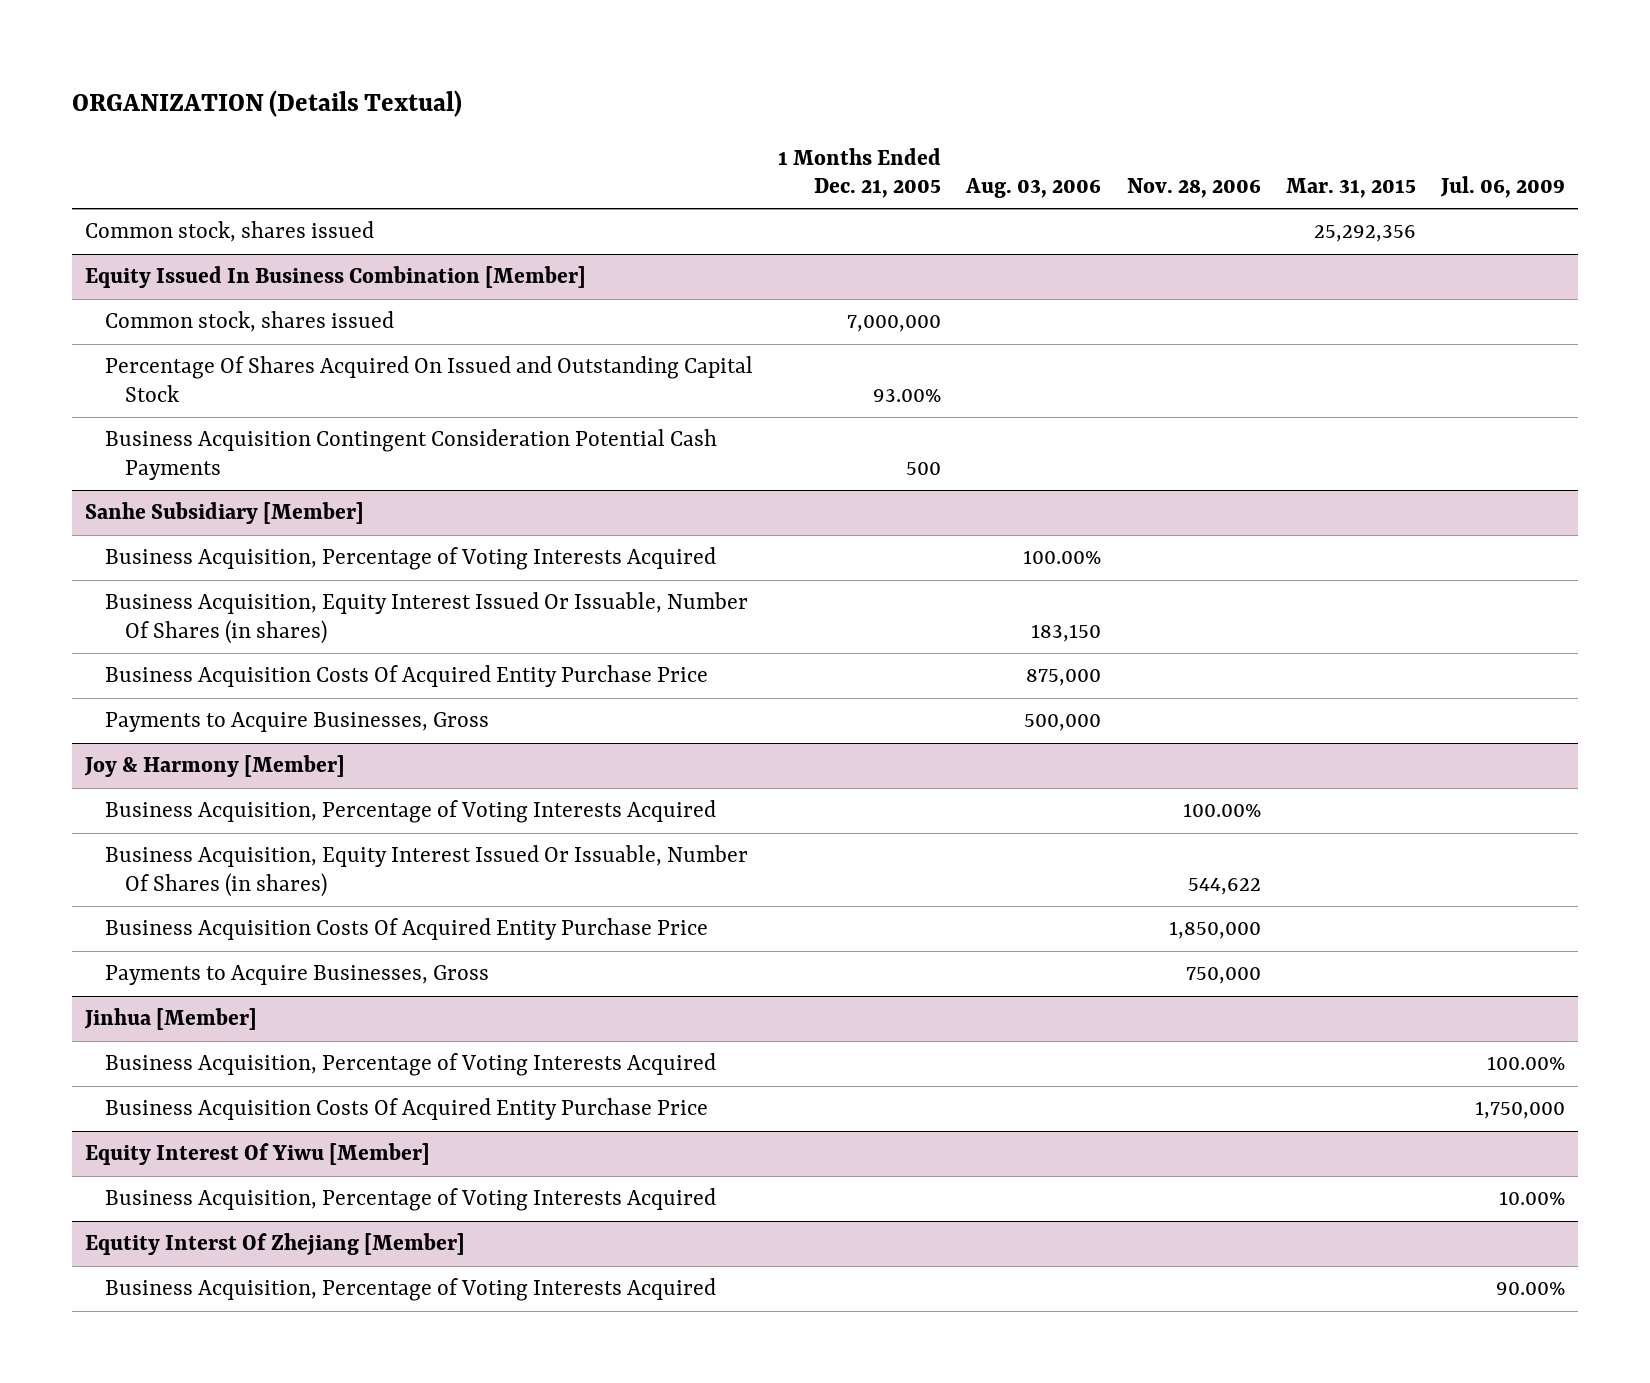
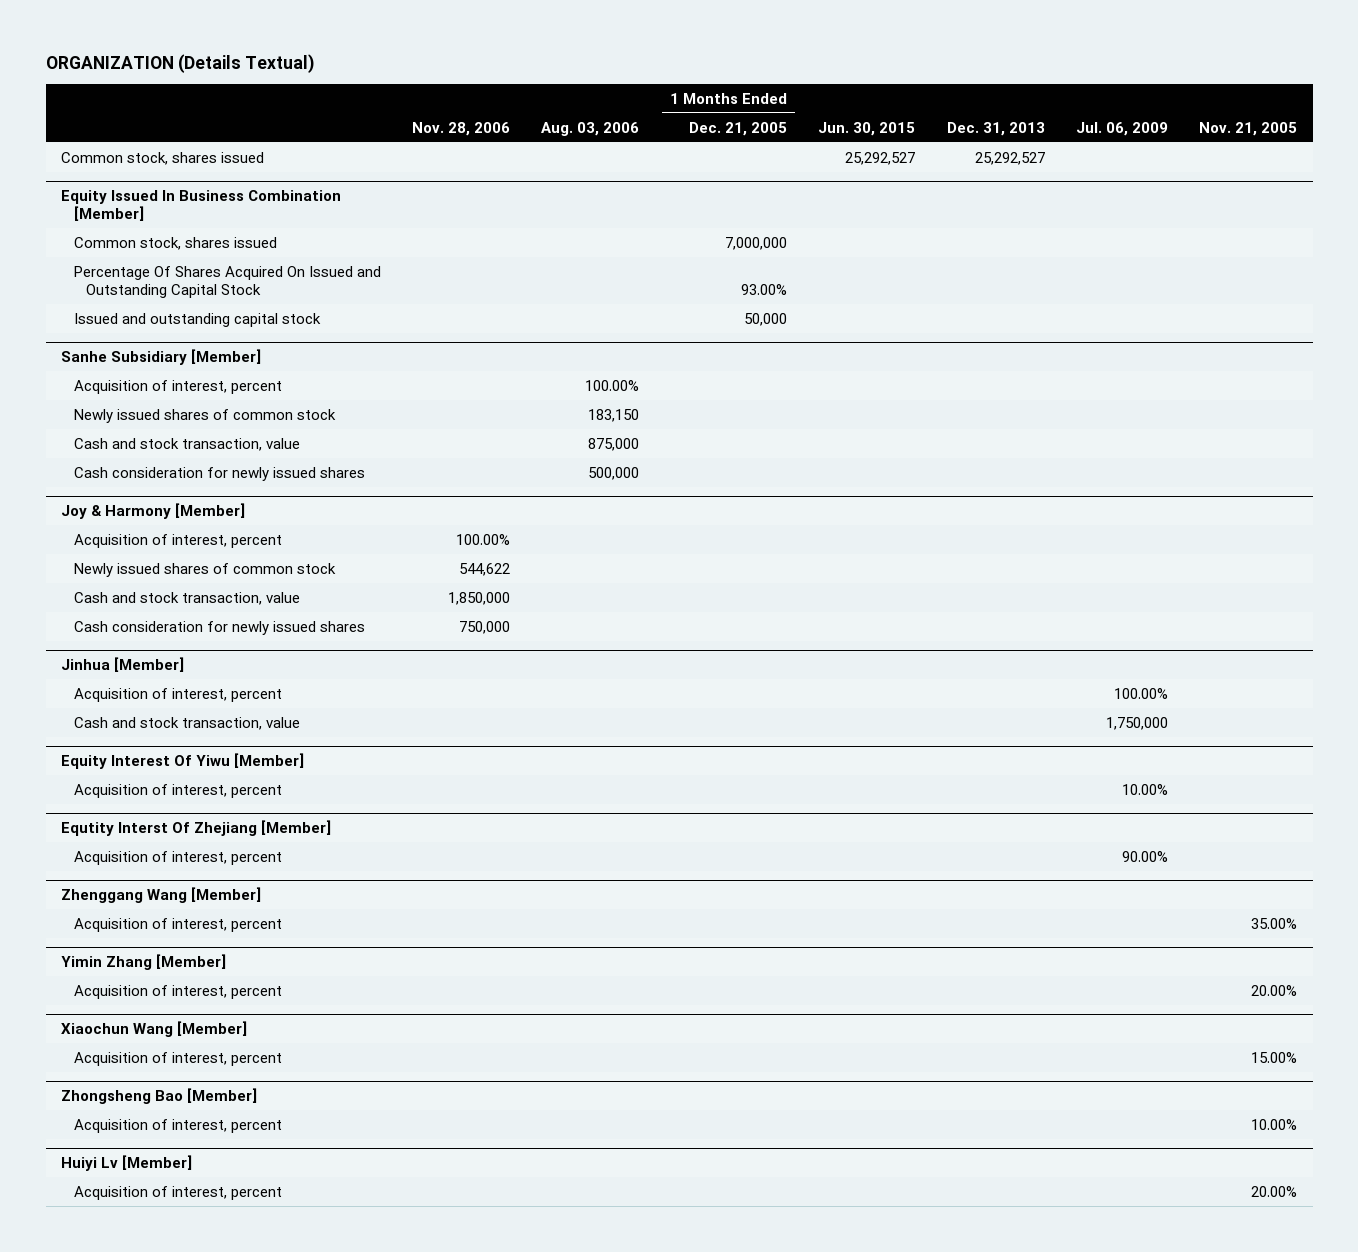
[1285,178,1416,199] Mar. 31, 2015 -> none
none -> [818,121,916,136] Jun. 30, 2015
none -> [946,121,1045,136] Dec. 31, 2013
none -> [1198,121,1297,136] Nov. 21, 2005
[104,429,717,480] Business Acquisition Contingent Consideration Potential Cash Payments -> none
none -> [73,312,321,327] Issued and outstanding capital stock
[104,547,716,571] Business Acquisition, Percentage of Voting Interests Acquired -> [73,379,282,394] Acquisition of interest, percent
[104,592,748,644] Business Acquisition, Equity Interest Issued Or Issuable, Number Of Shares (in shares) -> [73,408,336,423] Newly issued shares of common stock
[104,665,708,688] Business Acquisition Costs Of Acquired Entity Purchase Price -> [73,437,300,451] Cash and stock transaction, value
[104,712,489,733] Payments to Acquire Businesses, Gross -> [73,466,365,481] Cash consideration for newly issued shares
[104,800,716,824] Business Acquisition, Percentage of Voting Interests Acquired -> [73,533,282,548] Acquisition of interest, percent
[104,845,748,897] Business Acquisition, Equity Interest Issued Or Issuable, Number Of Shares (in shares) -> [73,562,336,577] Newly issued shares of common stock
[104,918,708,941] Business Acquisition Costs Of Acquired Entity Purchase Price -> [73,591,300,605] Cash and stock transaction, value
[104,965,489,986] Payments to Acquire Businesses, Gross -> [73,620,365,635] Cash consideration for newly issued shares
[104,1053,716,1077] Business Acquisition, Percentage of Voting Interests Acquired -> [73,687,282,702] Acquisition of interest, percent
[104,1098,708,1121] Business Acquisition Costs Of Acquired Entity Purchase Price -> [73,716,300,730] Cash and stock transaction, value
[104,1188,716,1212] Business Acquisition, Percentage of Voting Interests Acquired -> [73,783,282,798] Acquisition of interest, percent
[104,1278,716,1302] Business Acquisition, Percentage of Voting Interests Acquired -> [73,850,282,865] Acquisition of interest, percent
none -> [61,886,262,903] Zhenggang Wang [Member]
none -> [73,917,282,932] Acquisition of interest, percent
none -> [61,953,227,970] Yimin Zhang [Member]
none -> [73,984,282,999] Acquisition of interest, percent
none -> [61,1020,248,1037] Xiaochun Wang [Member]
none -> [73,1051,282,1066] Acquisition of interest, percent
none -> [61,1087,258,1104] Zhongsheng Bao [Member]
none -> [73,1118,282,1133] Acquisition of interest, percent
none -> [61,1154,193,1171] Huiyi Lv [Member]
none -> [73,1185,282,1200] Acquisition of interest, percent

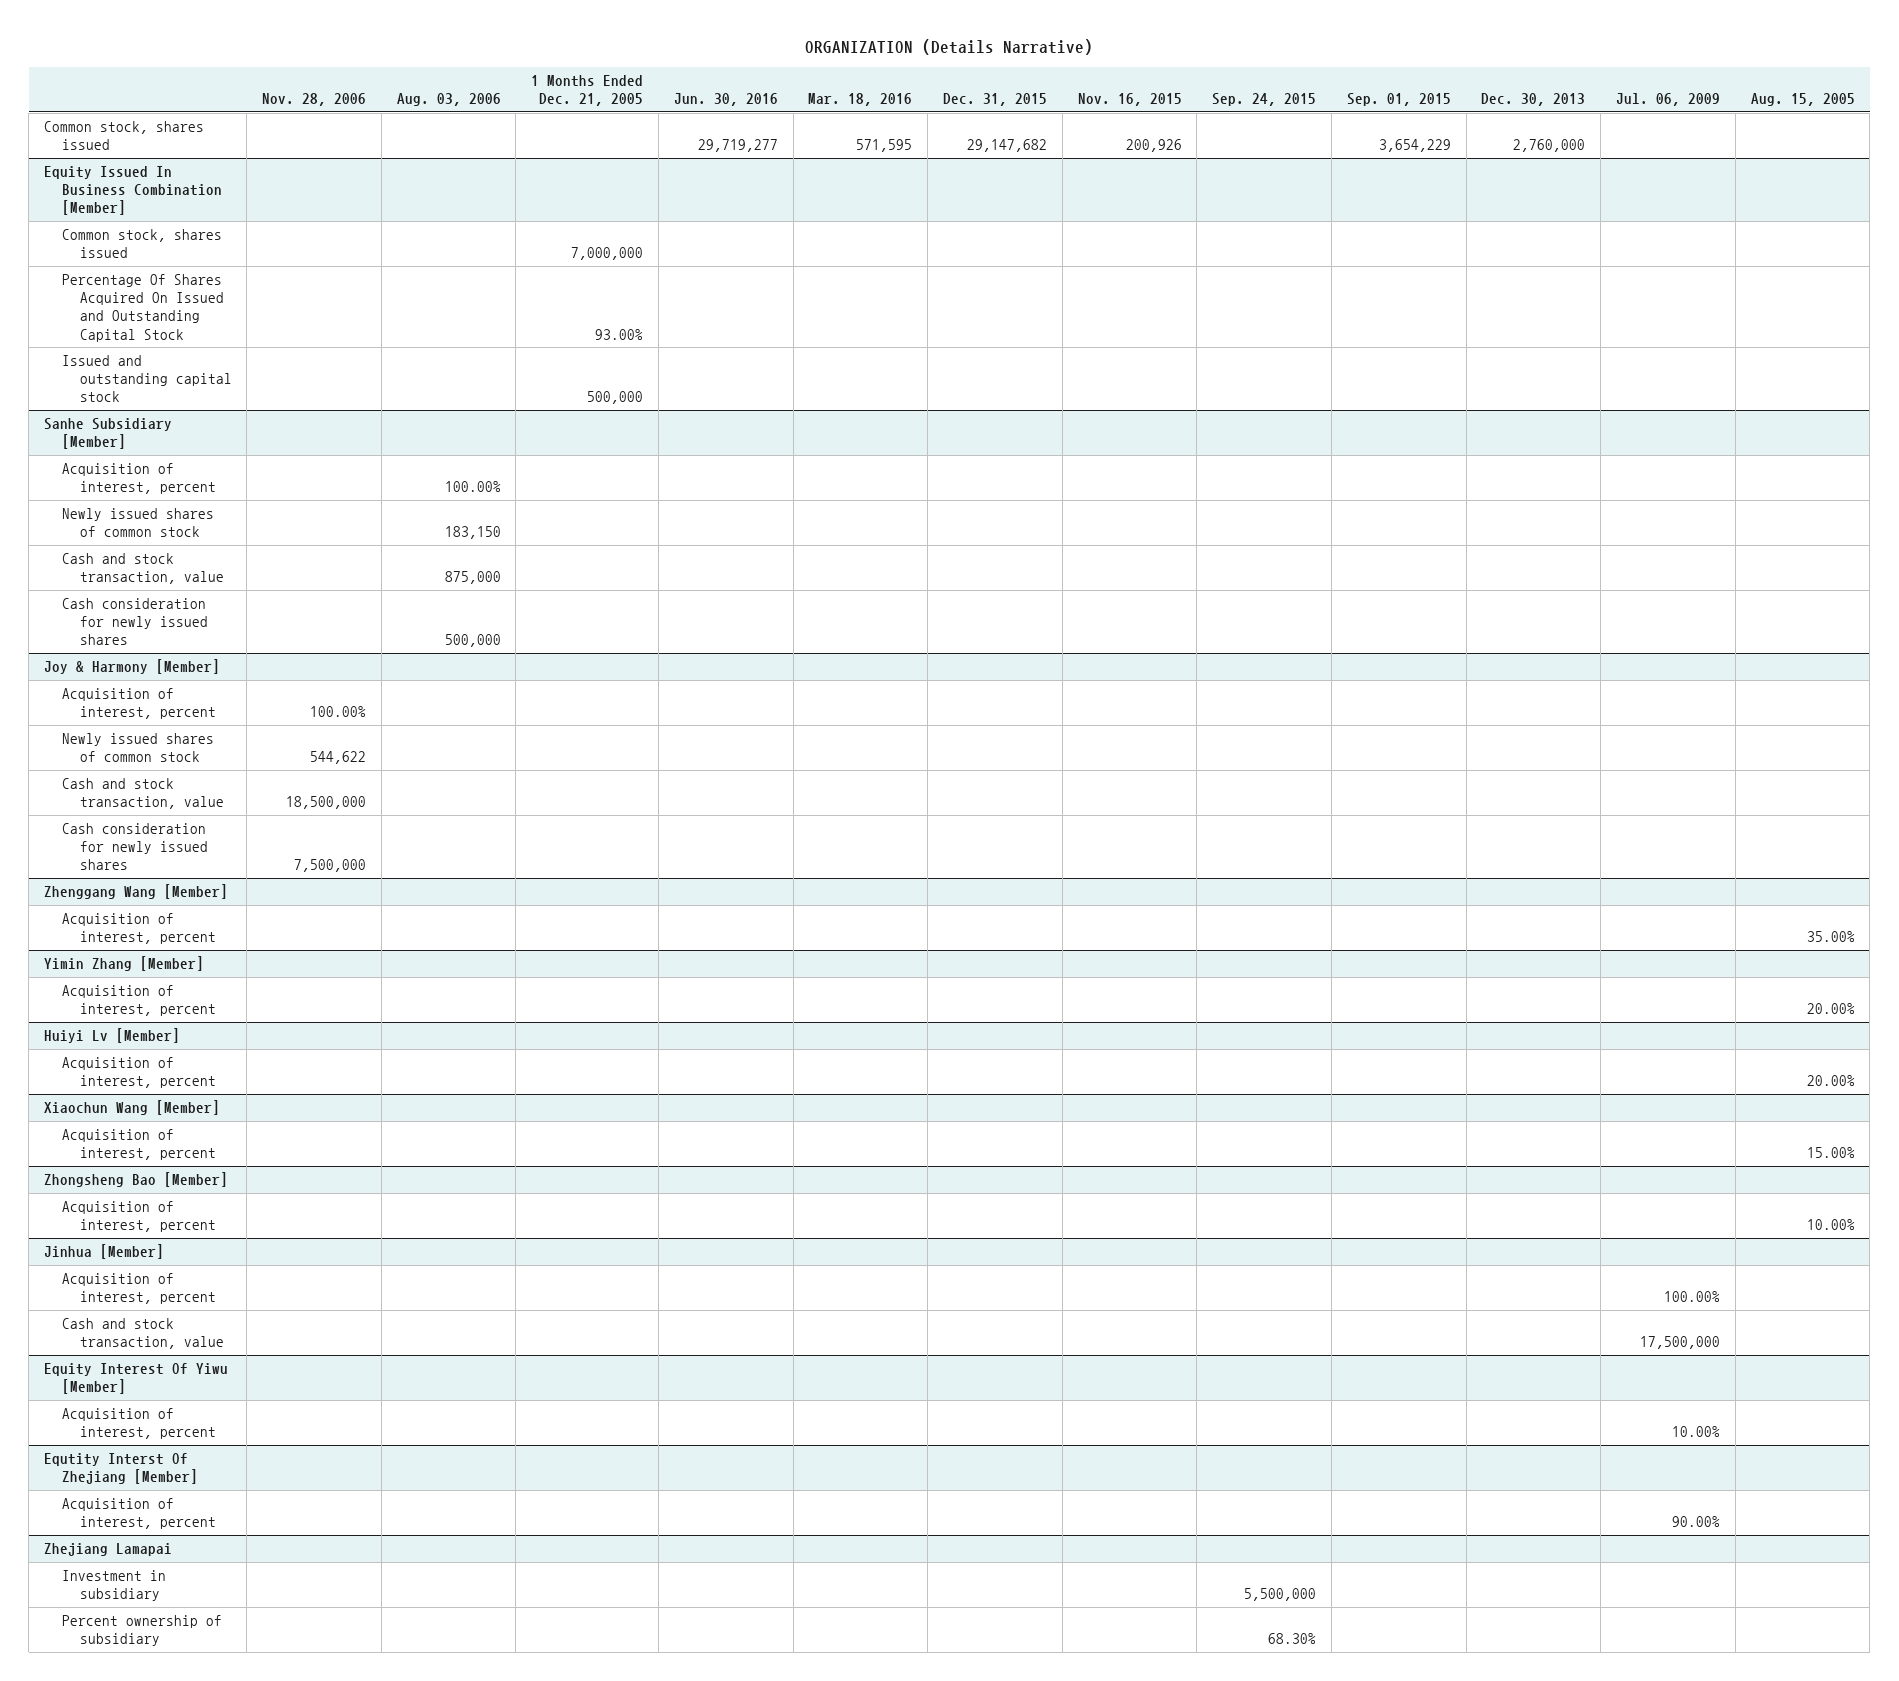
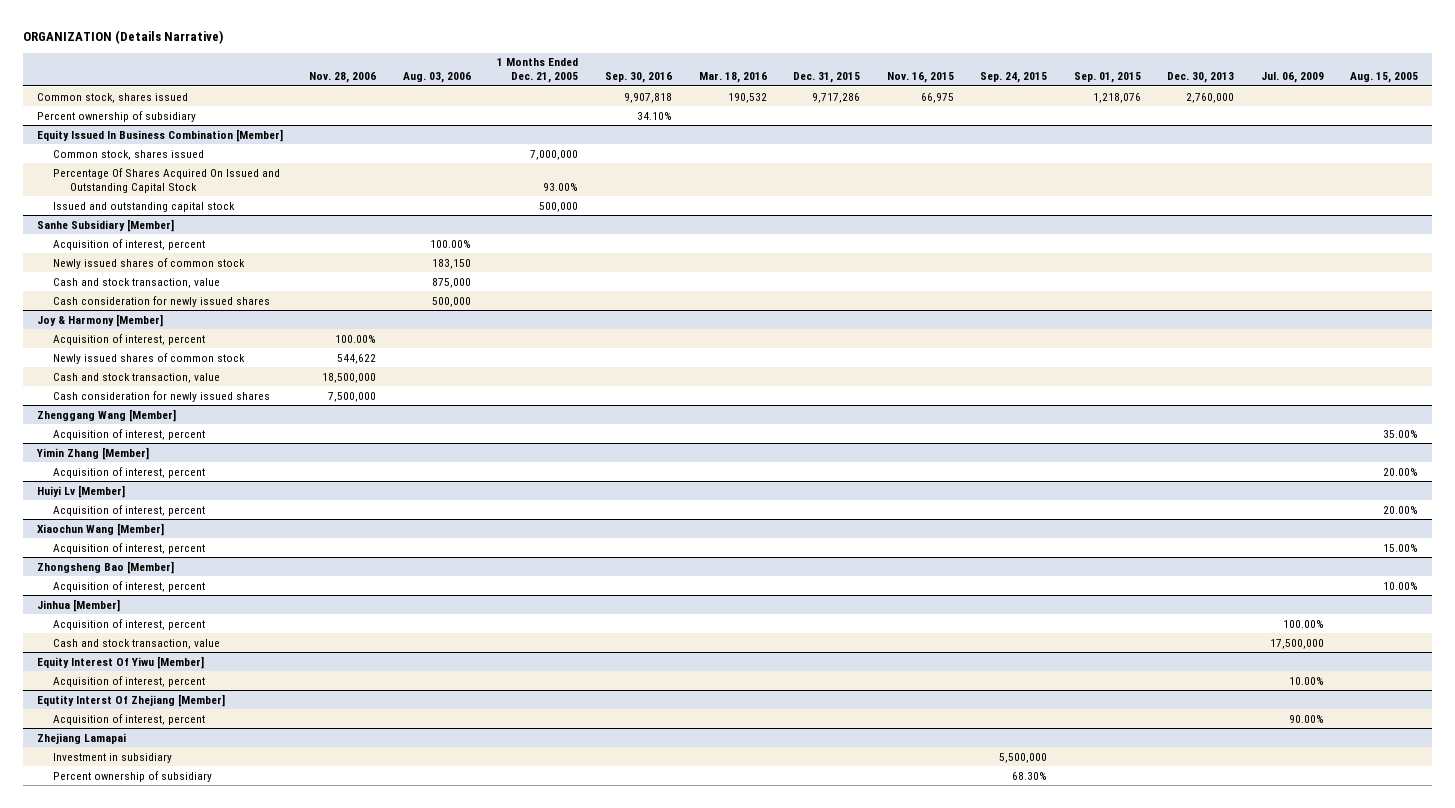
[673,93,778,107] Jun. 30, 2016 -> none
none -> [604,72,672,84] Sep. 30, 2016
[856,139,913,153] 571,595 -> [727,92,767,103] 190,532
[967,139,1048,153] 29,147,682 -> [812,92,861,103] 9,717,286
[1125,139,1182,153] 200,926 -> [920,92,954,103] 66,975
[1378,139,1451,153] 3,654,229 -> [1092,92,1141,103] 1,218,076
none -> [36,110,196,122] Percent ownership of subsidiary

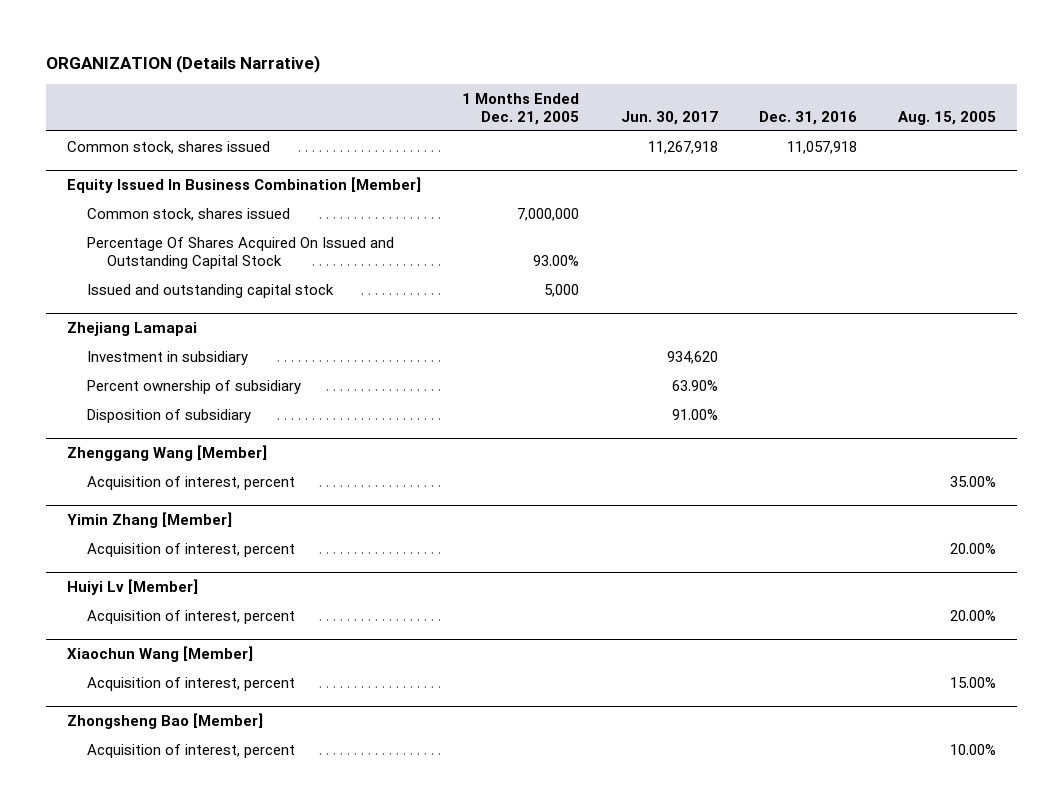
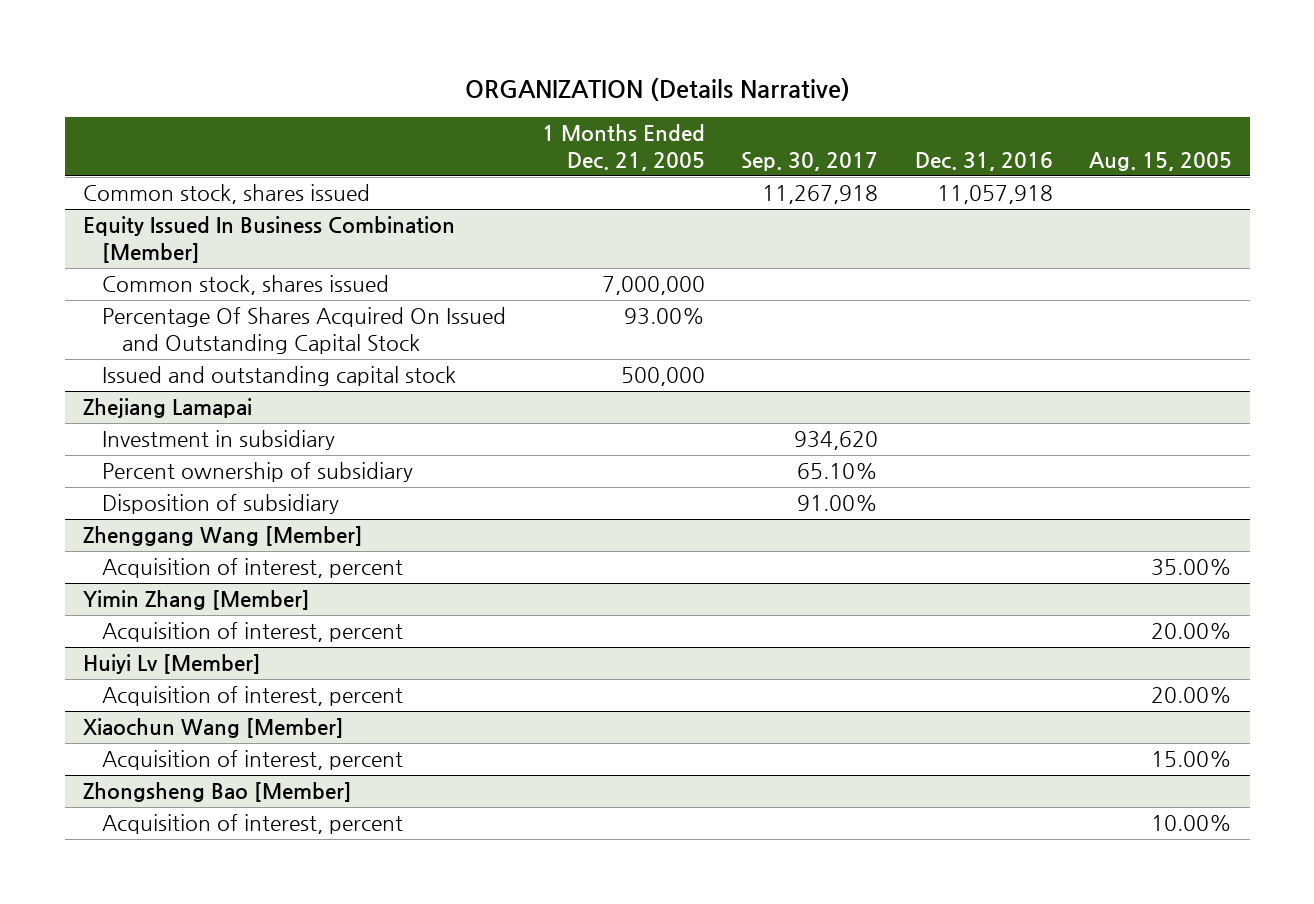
[620,110,718,125] Jun. 30, 2017 -> none
none -> [741,151,879,171] Sep. 30, 2017
[544,283,580,297] 5,000 -> [621,367,706,387] 500,000

